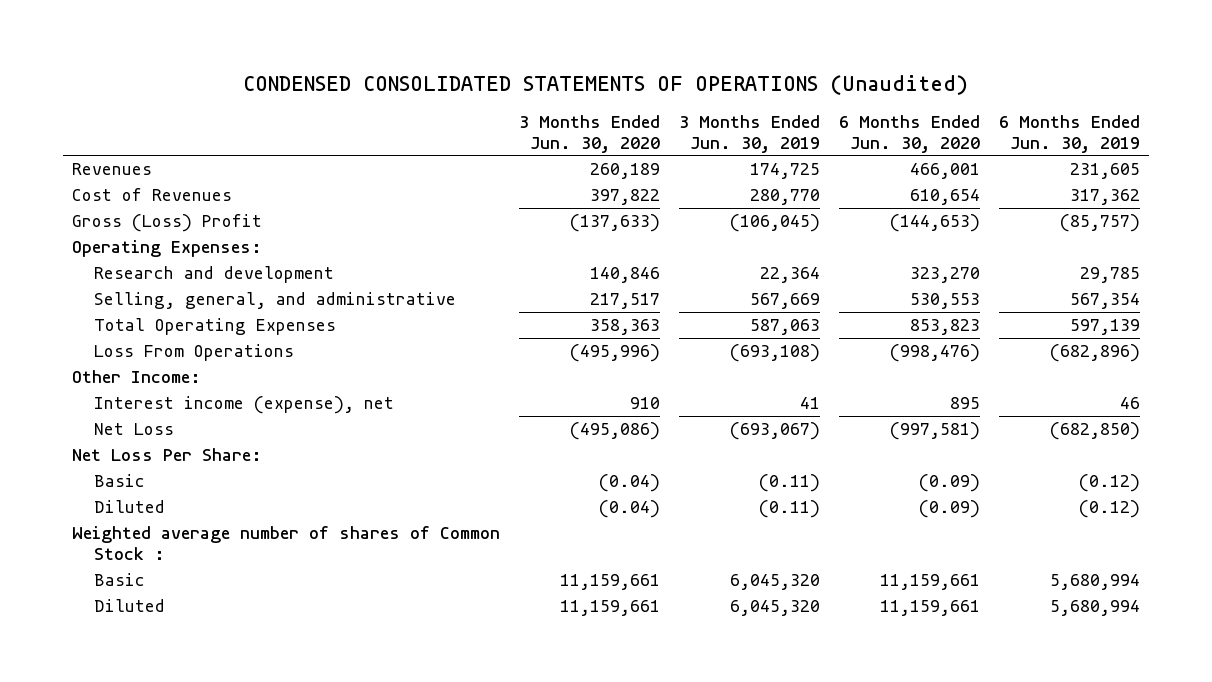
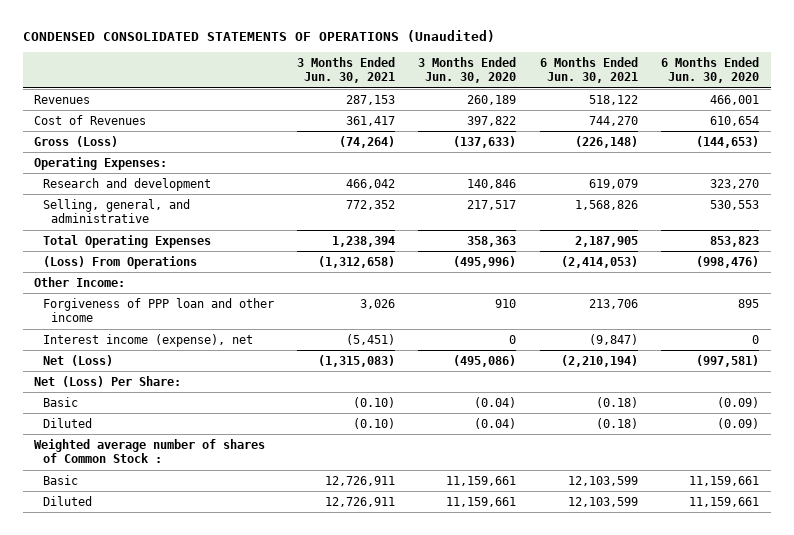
[678,114,820,153] 3 Months Ended Jun. 30, 2019 -> none
[998,114,1140,153] 6 Months Ended Jun. 30, 2019 -> none
none -> [297,56,396,84] 3 Months Ended Jun. 30, 2021
none -> [539,56,638,84] 6 Months Ended Jun. 30, 2021
[72,214,263,233] Gross (Loss) Profit -> [34,135,119,147] Gross (Loss)
[94,344,295,362] Loss From Operations -> [42,255,197,269] (Loss) From Operations
none -> [42,297,274,323] Forgiveness of PPP loan and other income
[630,397,661,410] 910 -> [509,334,517,344] 0
[949,397,980,410] 895 -> [752,334,760,344] 0
[94,423,175,436] Net Loss -> [42,354,113,366] Net (Loss)
[72,448,263,462] Net Loss Per Share: -> [34,375,182,387] Net (Loss) Per Share:

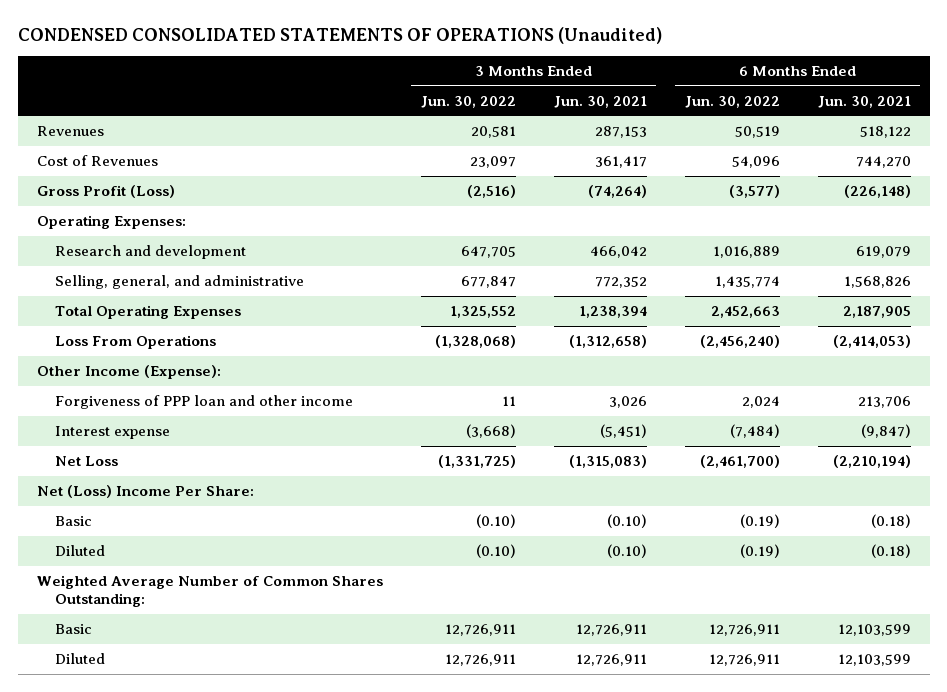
[418,56,517,84] 3 Months Ended Jun. 30, 2020 -> none
[661,56,760,84] 6 Months Ended Jun. 30, 2020 -> none
none -> [420,95,516,108] Jun. 30, 2022
none -> [684,95,780,108] Jun. 30, 2022
[34,135,119,147] Gross (Loss) -> [36,184,175,198] Gross Profit (Loss)
[42,255,197,269] (Loss) From Operations -> [55,334,217,349] Loss From Operations
[34,276,126,287] Other Income: -> [36,364,221,379] Other Income (Expense):
[42,333,253,347] Interest income (expense), net -> [55,425,171,439] Interest expense
[42,354,113,366] Net (Loss) -> [55,455,119,466] Net Loss
[34,375,182,387] Net (Loss) Per Share: -> [36,484,254,498] Net (Loss) Income Per Share:
[34,438,266,464] Weighted average number of shares of Common Stock : -> [36,574,383,608] Weighted Average Number of Common Shares Outstanding:

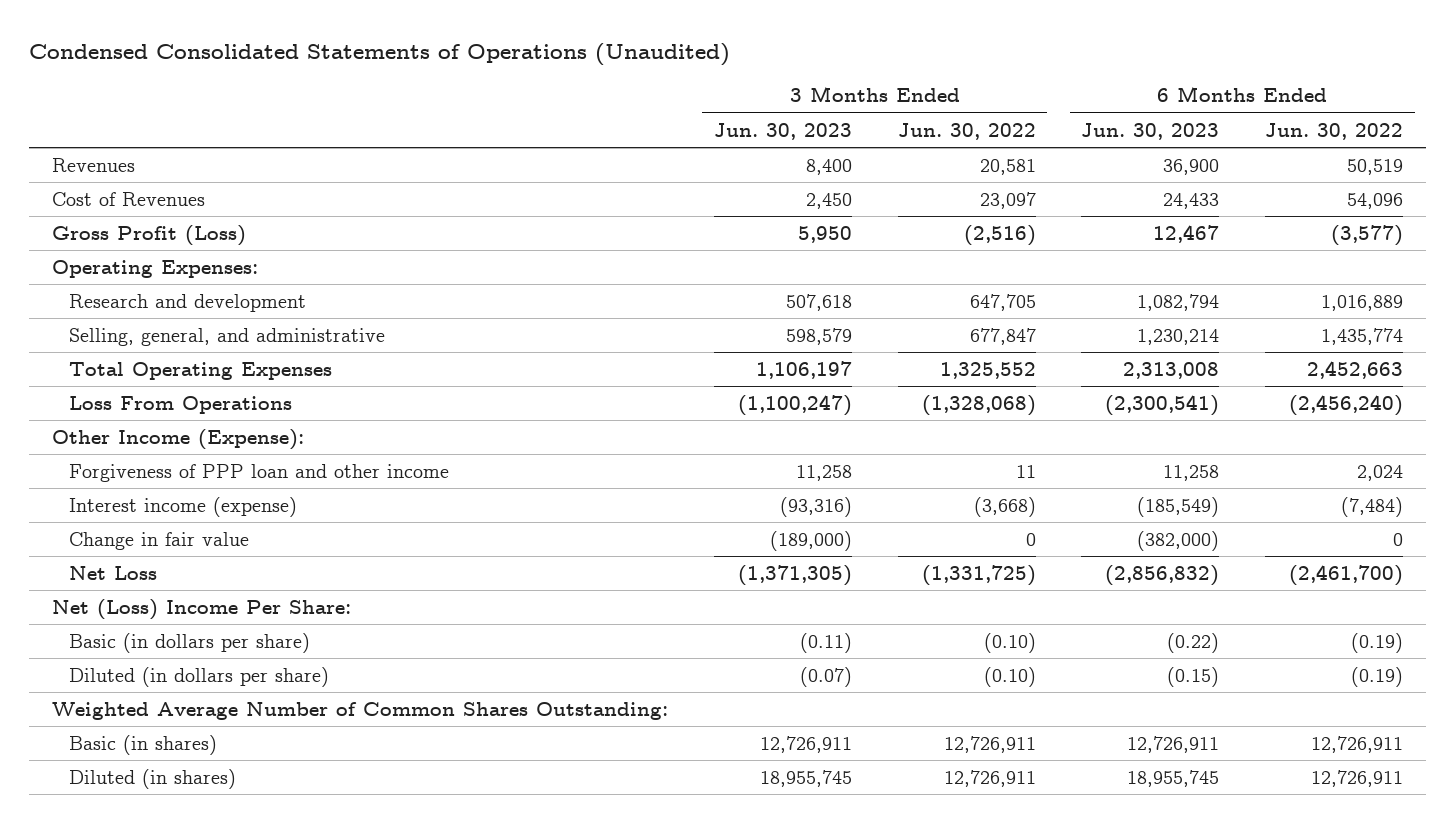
[17,27,662,45] CONDENSED CONSOLIDATED STATEMENTS OF OPERATIONS (Unaudited) -> [28,42,730,66] Condensed Consolidated Statements of Operations (Unaudited)
[553,95,647,108] Jun. 30, 2021 -> none
[817,95,911,108] Jun. 30, 2021 -> none
none -> [713,122,852,140] Jun. 30, 2023
none -> [1081,122,1220,140] Jun. 30, 2023
[55,425,171,439] Interest expense -> [69,496,298,517] Interest income (expense)
none -> [69,531,250,550] Change in fair value
[55,515,93,526] Basic -> [69,632,311,653] Basic (in dollars per share)
[55,544,106,556] Diluted -> [69,666,330,687] Diluted (in dollars per share)
[55,623,93,634] Basic -> [69,734,218,755] Basic (in shares)
[55,652,106,664] Diluted -> [69,768,237,789] Diluted (in shares)

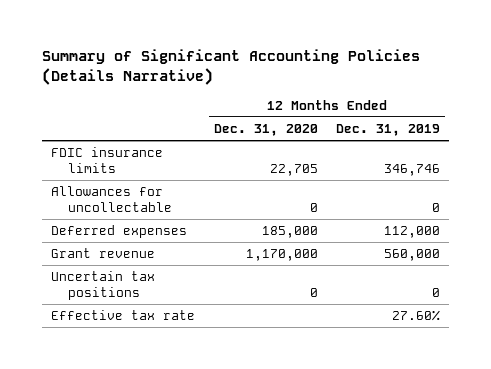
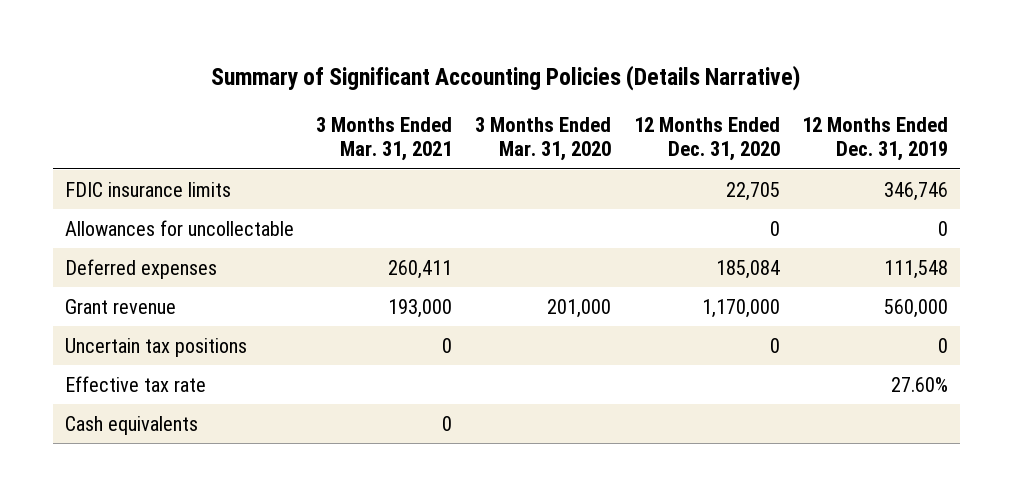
none -> [316,117,453,162] 3 Months Ended Mar. 31, 2021
none -> [474,117,611,162] 3 Months Ended Mar. 31, 2020
[261,225,318,238] 185,000 -> [715,259,780,279] 185,084
[384,225,441,238] 112,000 -> [884,259,949,279] 111,548
none -> [64,415,198,435] Cash equivalents

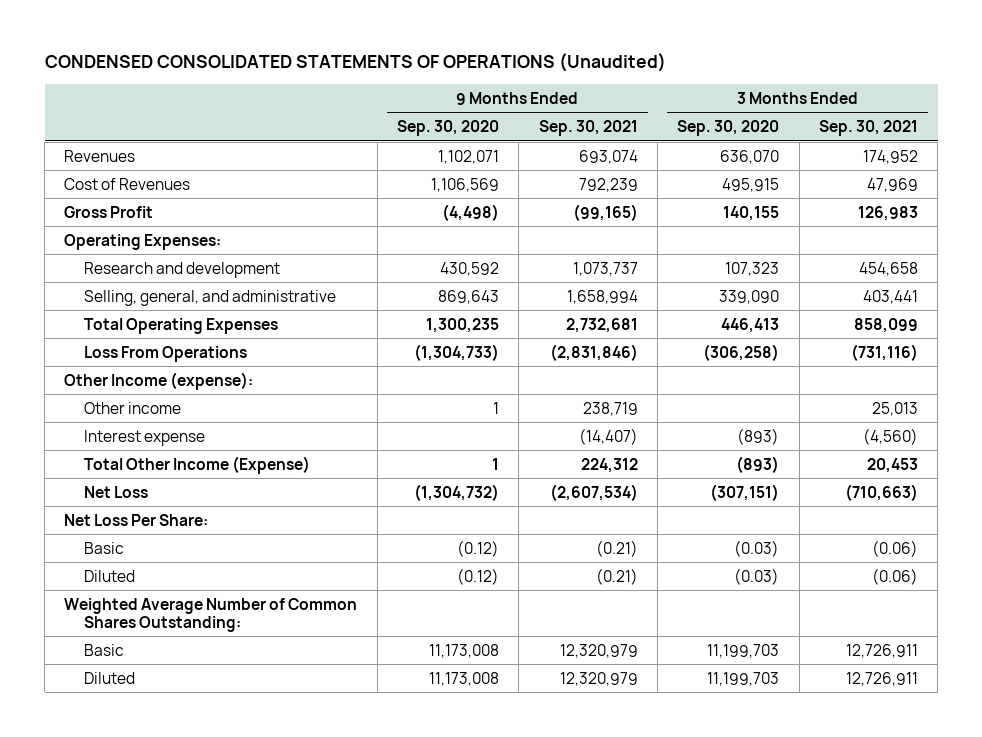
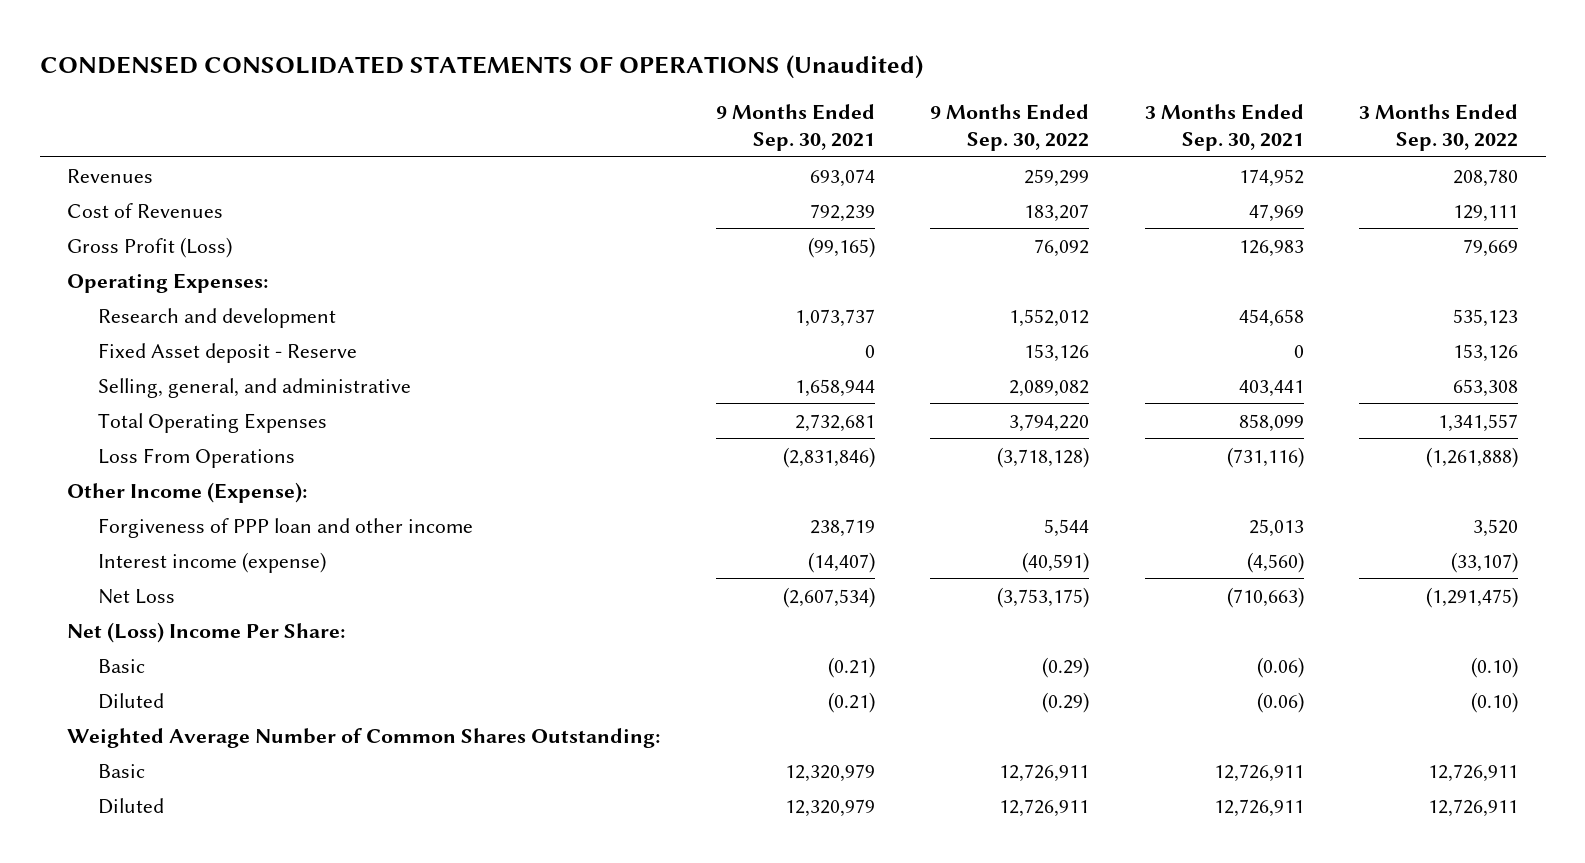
[397,120,500,137] Sep. 30, 2020 -> none
[677,120,780,137] Sep. 30, 2020 -> none
none -> [930,104,1090,152] 9 Months Ended Sep. 30, 2022
none -> [1358,104,1518,152] 3 Months Ended Sep. 30, 2022
[64,205,154,218] Gross Profit -> [67,236,233,258] Gross Profit (Loss)
none -> [97,342,357,363] Fixed Asset deposit - Reserve
[566,289,638,304] 1,658,994 -> [794,378,875,397] 1,658,944
[84,455,311,474] Total Other Income (Expense) -> none
[64,371,254,390] Other Income (expense): -> [67,481,308,503] Other Income (Expense):
[84,401,182,414] Other income -> [97,517,473,538] Forgiveness of PPP loan and other income
[84,429,206,446] Interest expense -> [97,551,326,573] Interest income (expense)
[64,513,209,526] Net Loss Per Share: -> [67,621,346,643] Net (Loss) Income Per Share:

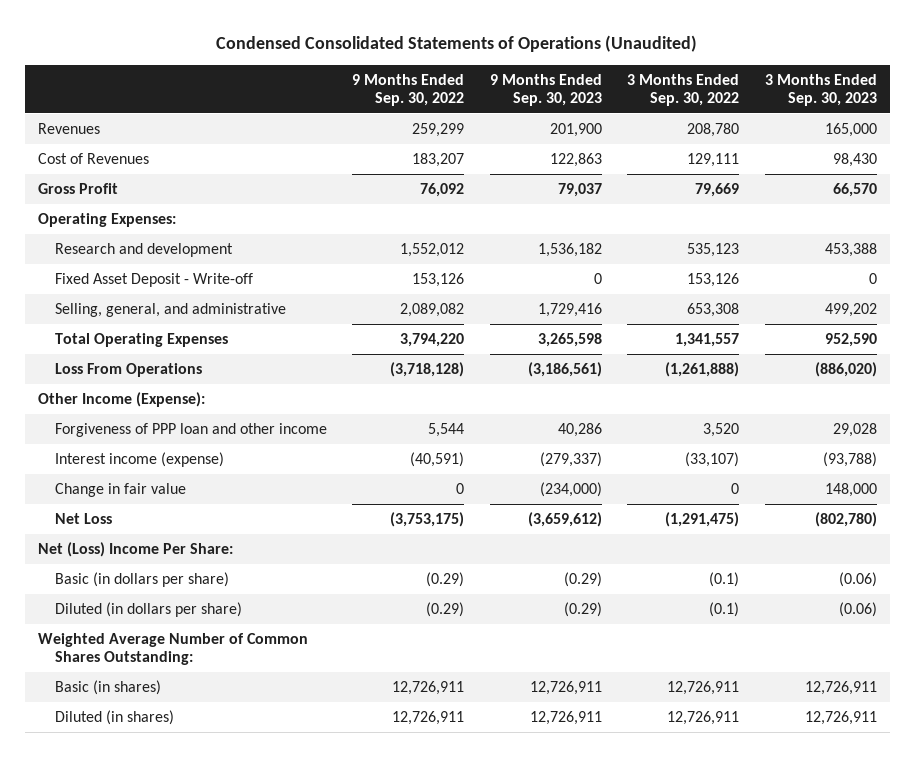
[39,55,923,80] CONDENSED CONSOLIDATED STATEMENTS OF OPERATIONS (Unaudited) -> [216,35,698,53] Condensed Consolidated Statements of Operations (Unaudited)
[715,104,875,152] 9 Months Ended Sep. 30, 2021 -> none
[1144,104,1304,152] 3 Months Ended Sep. 30, 2021 -> none
none -> [489,73,602,106] 9 Months Ended Sep. 30, 2023
none -> [764,73,877,106] 3 Months Ended Sep. 30, 2023
[67,236,233,258] Gross Profit (Loss) -> [37,182,118,194] Gross Profit
[97,342,357,363] Fixed Asset deposit - Reserve -> [54,272,253,287] Fixed Asset Deposit - Write-off
none -> [54,482,186,497] Change in fair value
[97,658,145,673] Basic -> [54,571,229,587] Basic (in dollars per share)
[1470,656,1518,678] (0.10) -> [709,571,740,587] (0.1)
[97,692,164,709] Diluted -> [54,601,242,617] Diluted (in dollars per share)
[1470,691,1518,713] (0.10) -> [709,601,740,617] (0.1)
[97,763,145,778] Basic -> [54,679,161,695] Basic (in shares)
[97,797,164,814] Diluted -> [54,709,174,725] Diluted (in shares)

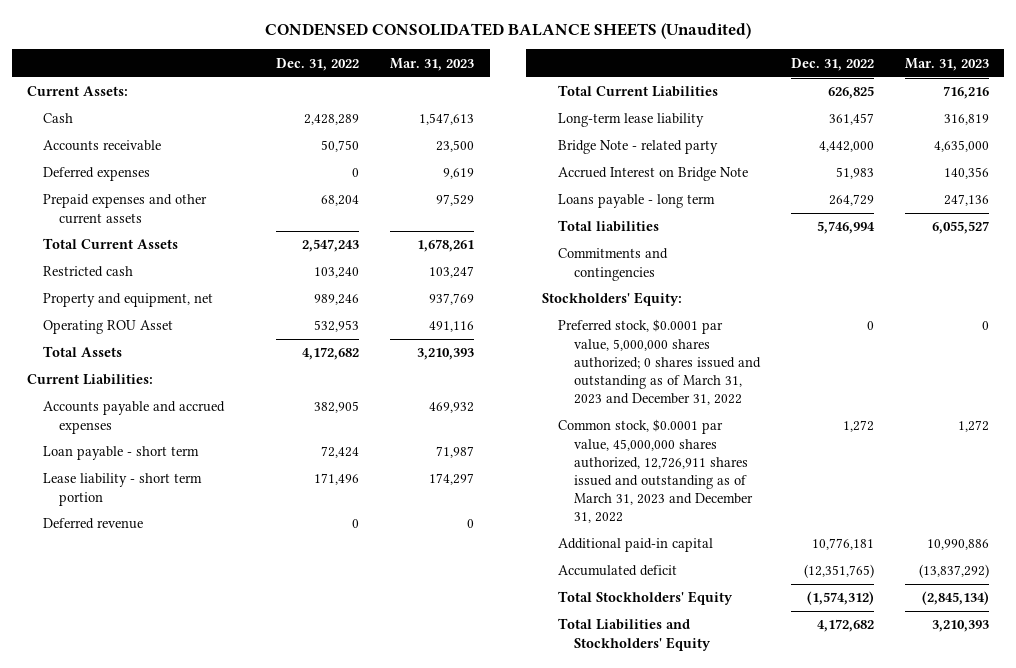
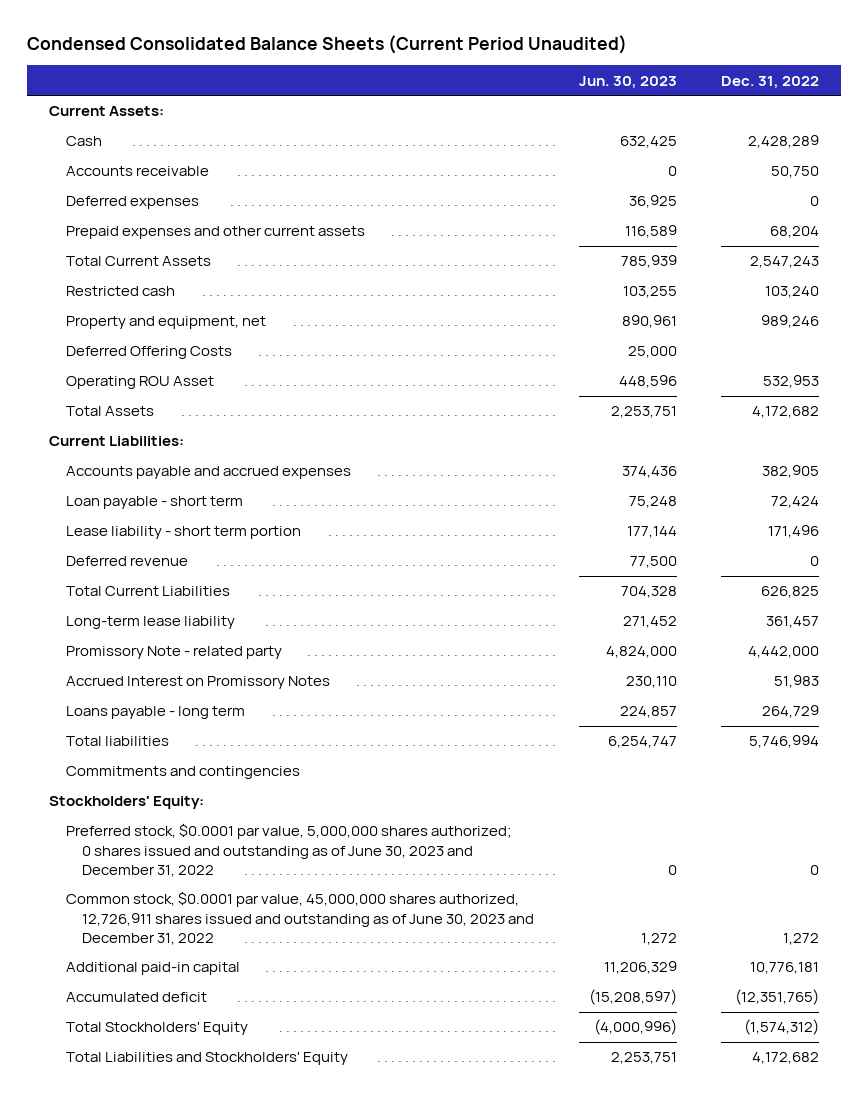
[264,22,751,39] CONDENSED CONSOLIDATED BALANCE SHEETS (Unaudited) -> [26,35,627,55] Condensed Consolidated Balance Sheets (Current Period Unaudited)
[390,57,475,71] Mar. 31, 2023 -> none
none -> [578,75,677,89] Jun. 30, 2023
none -> [65,346,232,360] Deferred Offering Costs
[557,140,718,155] Bridge Note - related party -> [65,646,282,660] Promissory Note - related party
[557,167,748,182] Accrued Interest on Bridge Note -> [65,676,330,690] Accrued Interest on Promissory Notes
[557,319,761,406] Preferred stock, $0.0001 par value, 5,000,000 shares authorized; 0 shares issued and outstanding as of March 31, 2023 and December 31, 2022 -> [65,823,512,877] Preferred stock, $0.0001 par value, 5,000,000 shares authorized; 0 shares issued and outstanding as of June 30, 2023 and December 31, 2022
[557,419,753,524] Common stock, $0.0001 par value, 45,000,000 shares authorized, 12,726,911 shares issued and outstanding as of March 31, 2023 and December 31, 2022 -> [65,891,535,945] Common stock, $0.0001 par value, 45,000,000 shares authorized, 12,726,911 shares issued and outstanding as of June 30, 2023 and December 31, 2022

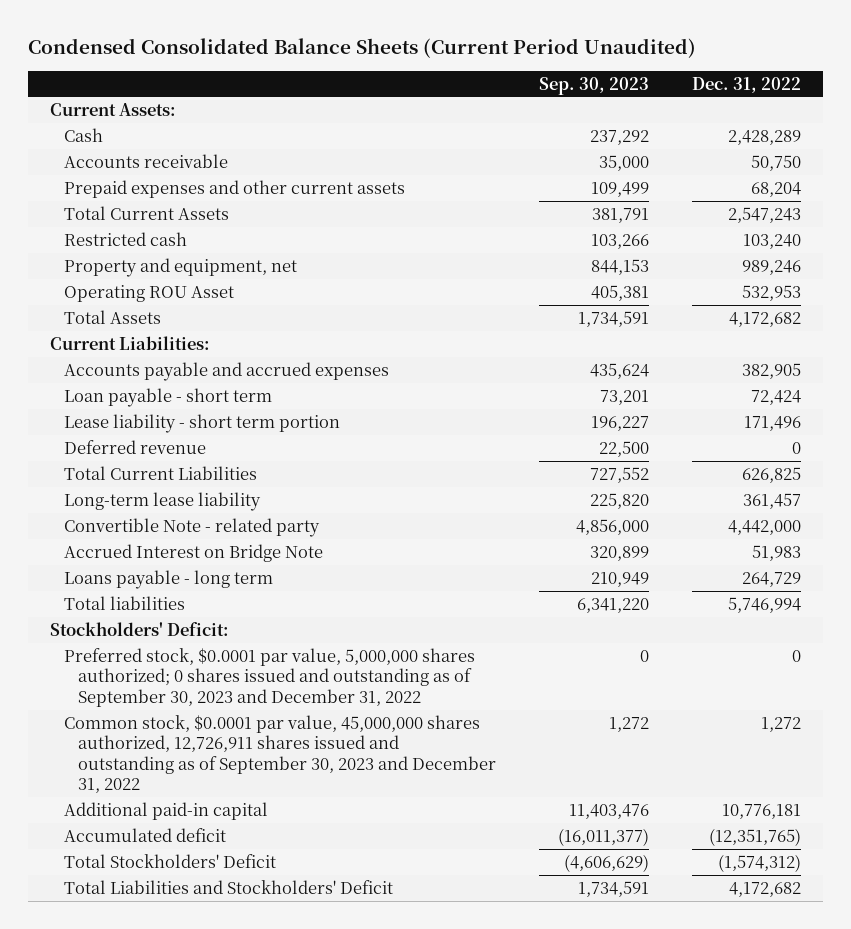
[578,75,677,89] Jun. 30, 2023 -> none
none -> [539,76,650,95] Sep. 30, 2023
[65,196,199,210] Deferred expenses -> none
[65,346,232,360] Deferred Offering Costs -> none
[65,646,282,660] Promissory Note - related party -> [63,517,320,537] Convertible Note - related party
[65,676,330,690] Accrued Interest on Promissory Notes -> [63,543,323,562] Accrued Interest on Bridge Note
[65,766,300,780] Commitments and contingencies -> none
[49,796,205,810] Stockholders' Equity: -> [49,621,229,636] Stockholders' Deficit:
[65,823,512,877] Preferred stock, $0.0001 par value, 5,000,000 shares authorized; 0 shares issued and outstanding as of June 30, 2023 and December 31, 2022 -> [63,647,475,707] Preferred stock, $0.0001 par value, 5,000,000 shares authorized; 0 shares issued and outstanding as of September 30, 2023 and December 31, 2022
[65,891,535,945] Common stock, $0.0001 par value, 45,000,000 shares authorized, 12,726,911 shares issued and outstanding as of June 30, 2023 and December 31, 2022 -> [63,714,496,794] Common stock, $0.0001 par value, 45,000,000 shares authorized, 12,726,911 shares issued and outstanding as of September 30, 2023 and December 31, 2022
[65,1022,248,1036] Total Stockholders' Equity -> [63,853,276,868] Total Stockholders' Deficit
[65,1052,348,1066] Total Liabilities and Stockholders' Equity -> [63,879,393,894] Total Liabilities and Stockholders' Deficit

